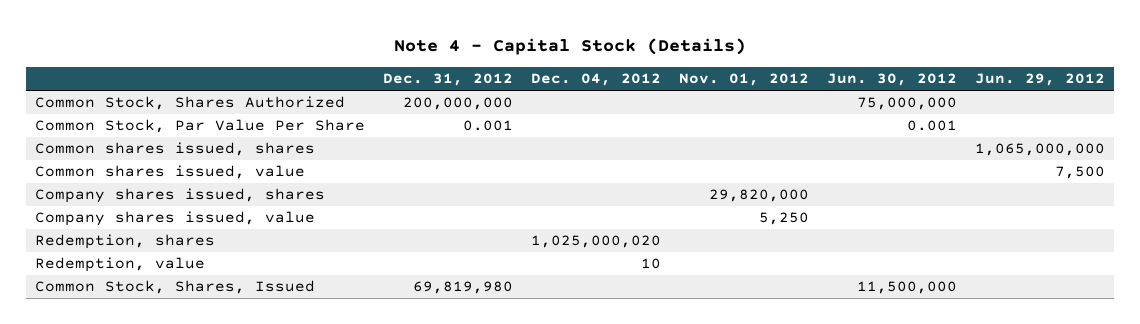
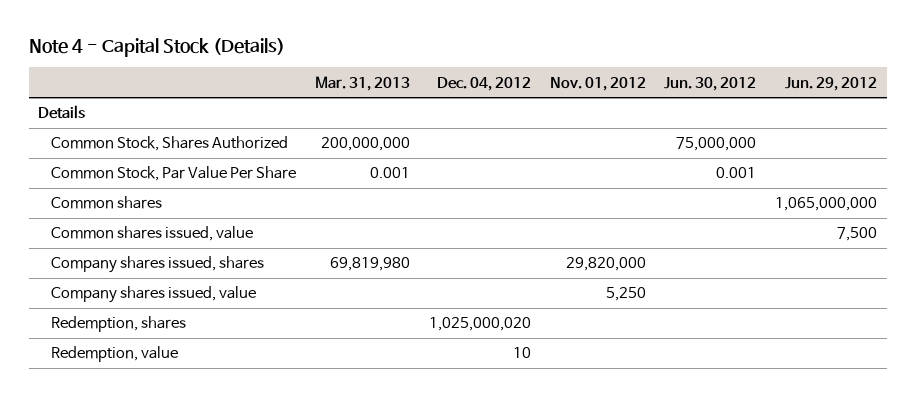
[383,73,514,87] Dec. 31, 2012 -> none
none -> [314,75,410,91] Mar. 31, 2013
none -> [38,105,86,120] Details
[35,142,316,157] Common shares issued, shares -> [51,196,163,210] Common shares
[35,280,316,295] Common Stock, Shares, Issued -> none

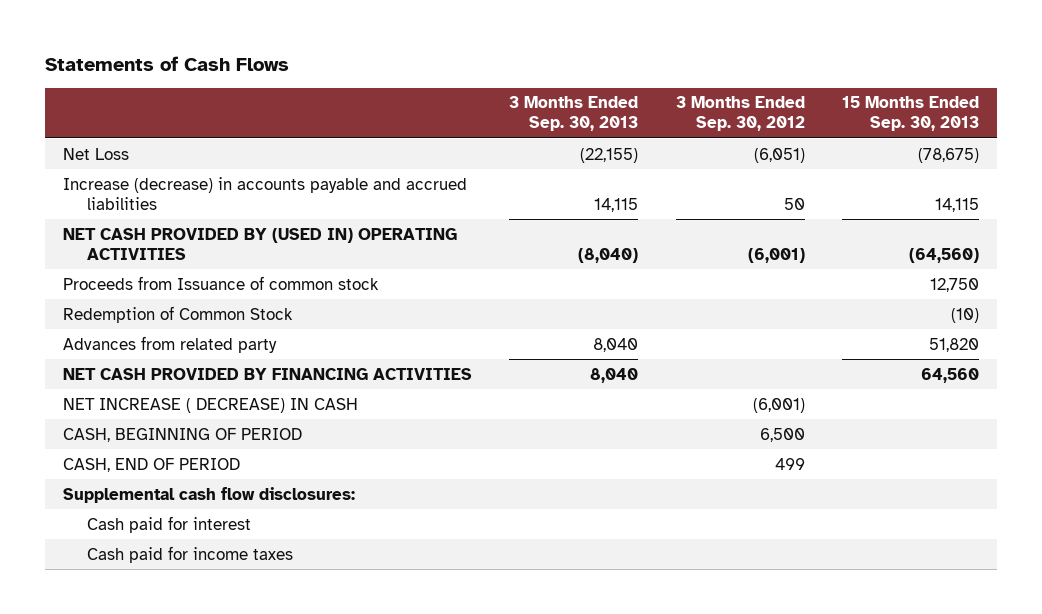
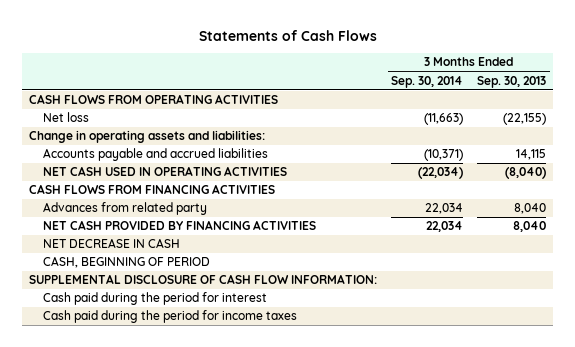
[675,96,805,132] 3 Months Ended Sep. 30, 2012 -> none
[841,96,979,132] 15 Months Ended Sep. 30, 2013 -> none
none -> [391,75,464,88] Sep. 30, 2014
[63,275,380,290] Proceeds from Issuance of common stock -> none
[63,305,294,323] Redemption of Common Stock -> none
none -> [29,94,279,105] CASH FLOWS FROM OPERATING ACTIVITIES
[63,147,130,160] Net Loss -> [42,112,89,123] Net loss
none -> [29,130,266,144] Change in operating assets and liabilities:
[63,176,468,210] Increase (decrease) in accounts payable and accrued liabilities -> [42,148,268,162] Accounts payable and accrued liabilities
[63,227,458,260] NET CASH PROVIDED BY (USED IN) OPERATING ACTIVITIES -> [42,166,287,177] NET CASH USED IN OPERATING ACTIVITIES
none -> [29,184,276,195] CASH FLOWS FROM FINANCING ACTIVITIES
[63,397,359,413] NET INCREASE ( DECREASE) IN CASH -> [42,238,180,249] NET DECREASE IN CASH
[63,457,241,472] CASH, END OF PERIOD -> none
[63,486,356,503] Supplemental cash flow disclosures: -> [29,274,378,285] SUPPLEMENTAL DISCLOSURE OF CASH FLOW INFORMATION:
[86,515,251,533] Cash paid for interest -> [42,292,267,306] Cash paid during the period for interest
[86,545,293,563] Cash paid for income taxes -> [42,310,297,324] Cash paid during the period for income taxes

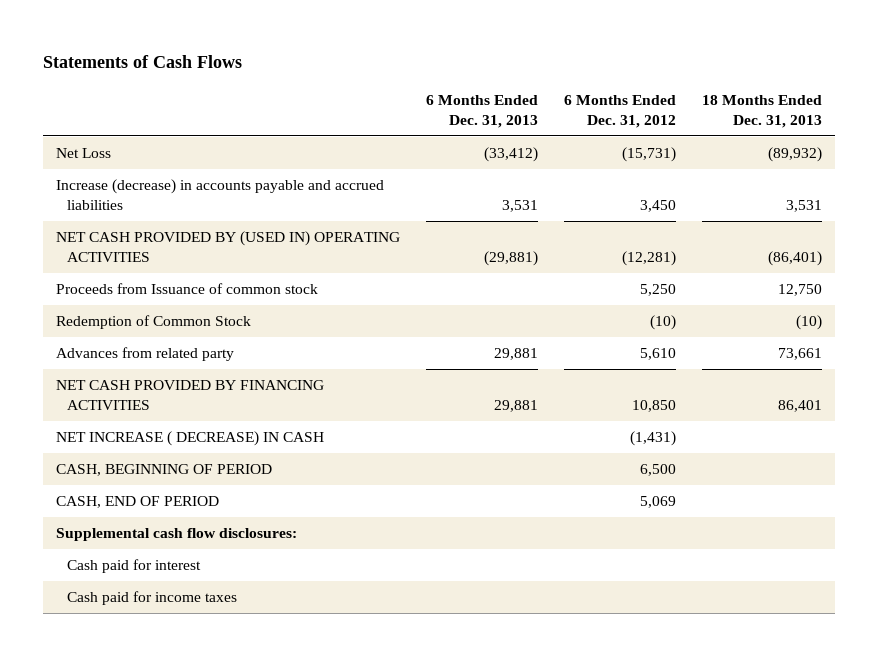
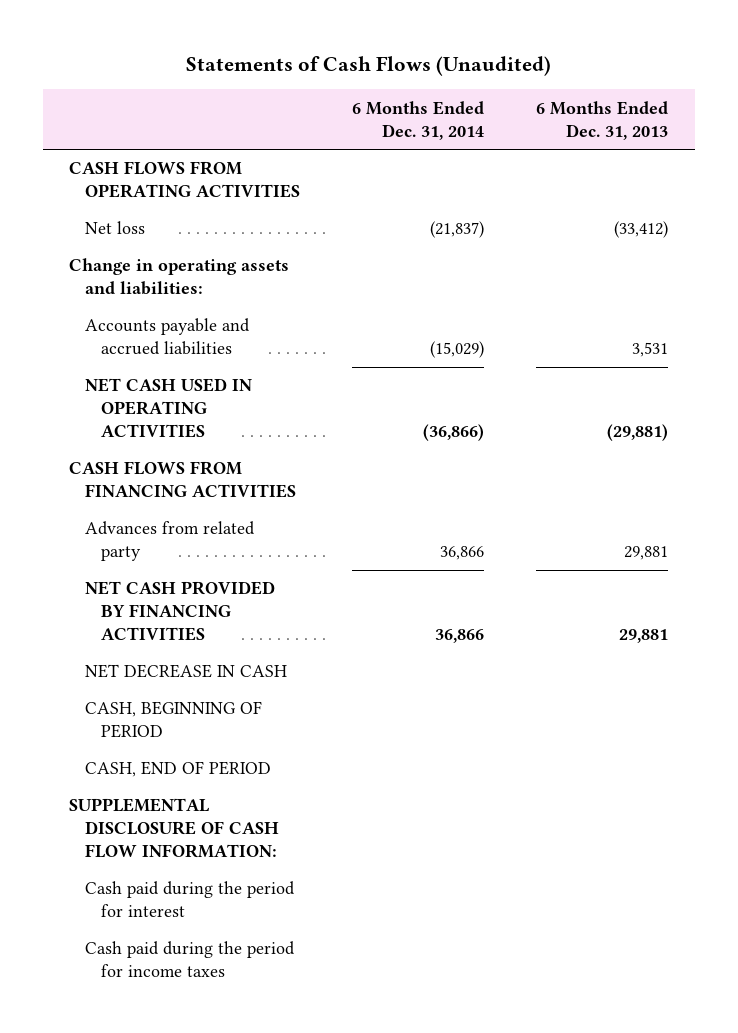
[43,54,243,68] Statements of Cash Flows -> [185,56,551,77] Statements of Cash Flows (Unaudited)
[564,94,677,128] 6 Months Ended Dec. 31, 2012 -> none
[701,94,822,128] 18 Months Ended Dec. 31, 2013 -> none
none -> [352,100,485,140] 6 Months Ended Dec. 31, 2014
[56,283,319,295] Proceeds from Issuance of common stock -> none
[56,315,252,330] Redemption of Common Stock -> none
none -> [69,161,300,199] CASH FLOWS FROM OPERATING ACTIVITIES
[56,148,112,159] Net Loss -> [84,221,145,235] Net loss
none -> [69,258,290,296] Change in operating assets and liabilities:
[56,179,385,211] Increase (decrease) in accounts payable and accrued liabilities -> [84,318,250,356] Accounts payable and accrued liabilities
[56,231,401,263] NET CASH PROVIDED BY (USED IN) OPERATING ACTIVITIES -> [84,378,252,439] NET CASH USED IN OPERATING ACTIVITIES
none -> [69,461,296,499] CASH FLOWS FROM FINANCING ACTIVITIES
[56,431,325,447] NET INCREASE ( DECREASE) IN CASH -> [84,664,287,679] NET DECREASE IN CASH
[56,528,298,542] Supplemental cash flow disclosures: -> [69,798,279,859] SUPPLEMENTAL DISCLOSURE OF CASH FLOW INFORMATION:
[67,559,202,574] Cash paid for interest -> [84,881,295,918] Cash paid during the period for interest
[67,591,238,606] Cash paid for income taxes -> [84,941,295,978] Cash paid during the period for income taxes

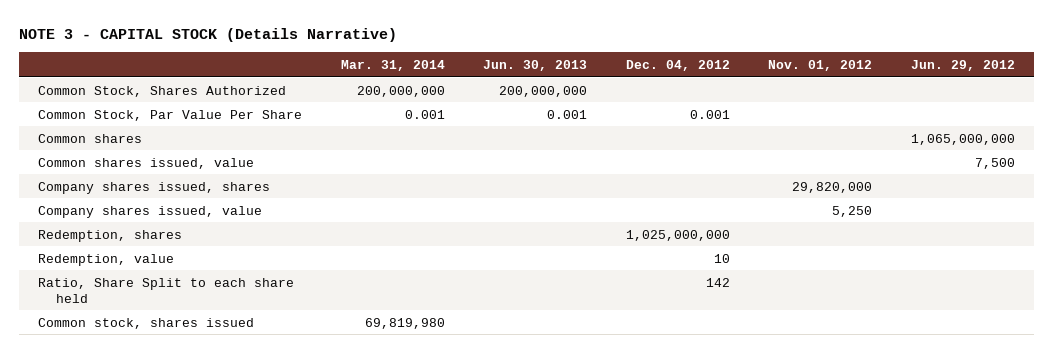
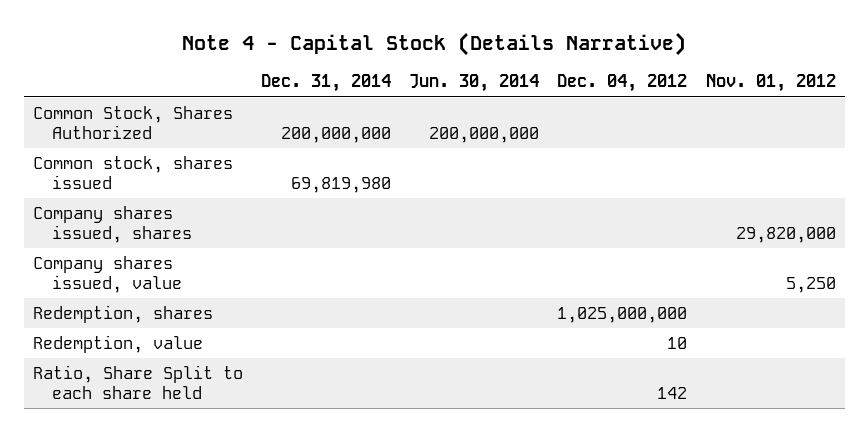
[19,28,398,43] NOTE 3 - CAPITAL STOCK (Details Narrative) -> [182,31,687,56] Note 4 - Capital Stock (Details Narrative)
[340,59,445,71] Mar. 31, 2014 -> none
[483,59,588,71] Jun. 30, 2013 -> none
[910,59,1015,71] Jun. 29, 2012 -> none
none -> [260,74,391,93] Dec. 31, 2014
none -> [409,74,540,93] Jun. 30, 2014
[38,109,303,121] Common Stock, Par Value Per Share -> none
[38,133,143,143] Common shares -> none
[38,157,255,169] Common shares issued, value -> none
[38,317,255,329] Common stock, shares issued -> [32,155,233,190] Common stock, shares issued

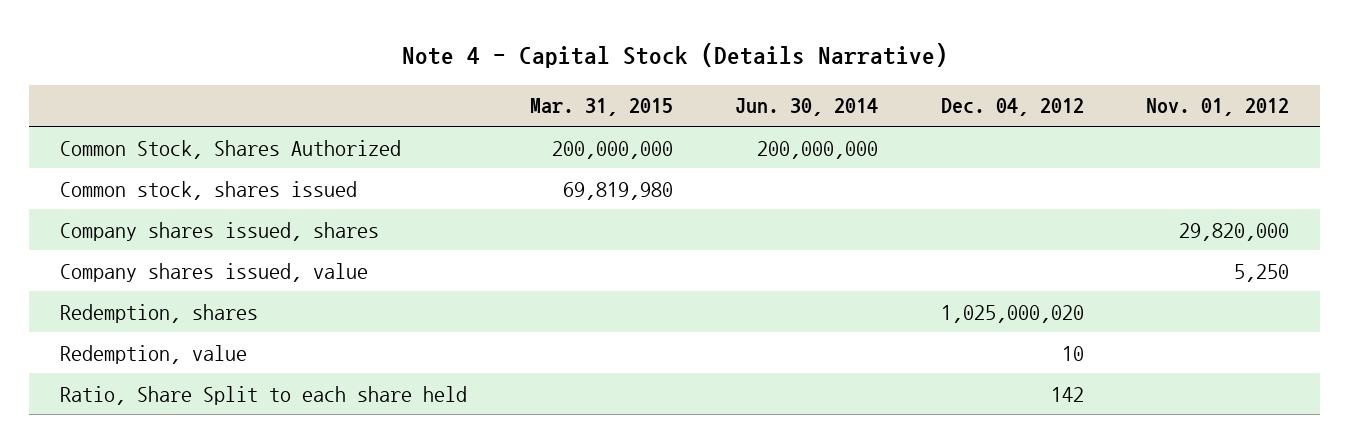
[260,74,391,93] Dec. 31, 2014 -> none
none -> [529,98,673,117] Mar. 31, 2015
[557,306,688,323] 1,025,000,000 -> [940,304,1084,323] 1,025,000,020

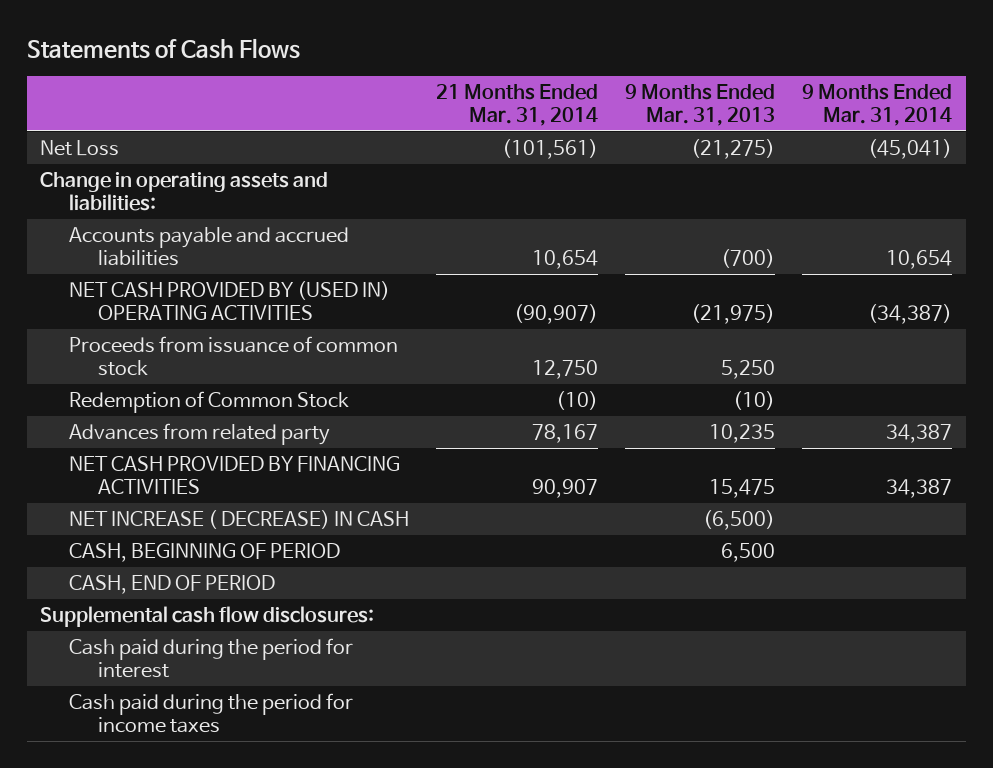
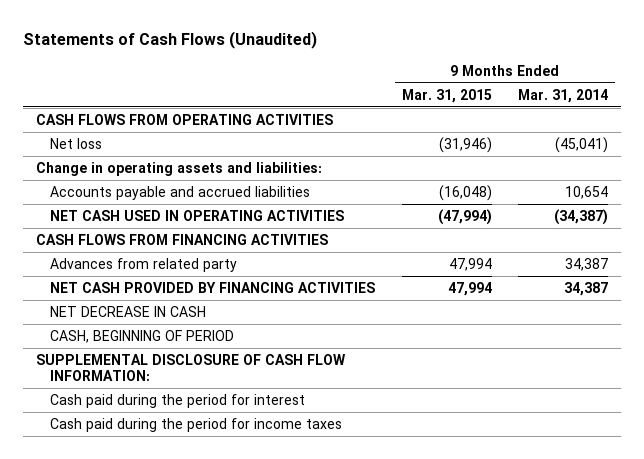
[26,37,300,59] Statements of Cash Flows -> [23,30,318,49] Statements of Cash Flows (Unaudited)
[436,83,599,126] 21 Months Ended Mar. 31, 2014 -> none
[625,83,776,126] 9 Months Ended Mar. 31, 2013 -> none
none -> [401,88,492,103] Mar. 31, 2015
none -> [36,114,334,126] CASH FLOWS FROM OPERATING ACTIVITIES
[40,139,120,156] Net Loss -> [50,138,103,150] Net loss
[68,335,398,376] Proceeds from issuance of common stock -> none
[68,390,349,413] Redemption of Common Stock -> none
[68,280,390,320] NET CASH PROVIDED BY (USED IN) OPERATING ACTIVITIES -> [50,210,345,222] NET CASH USED IN OPERATING ACTIVITIES
none -> [36,234,329,246] CASH FLOWS FROM FINANCING ACTIVITIES
[68,509,409,529] NET INCREASE ( DECREASE) IN CASH -> [50,306,207,318] NET DECREASE IN CASH
[68,574,275,594] CASH, END OF PERIOD -> none
[40,605,375,627] Supplemental cash flow disclosures: -> [36,354,347,382] SUPPLEMENTAL DISCLOSURE OF CASH FLOW INFORMATION:

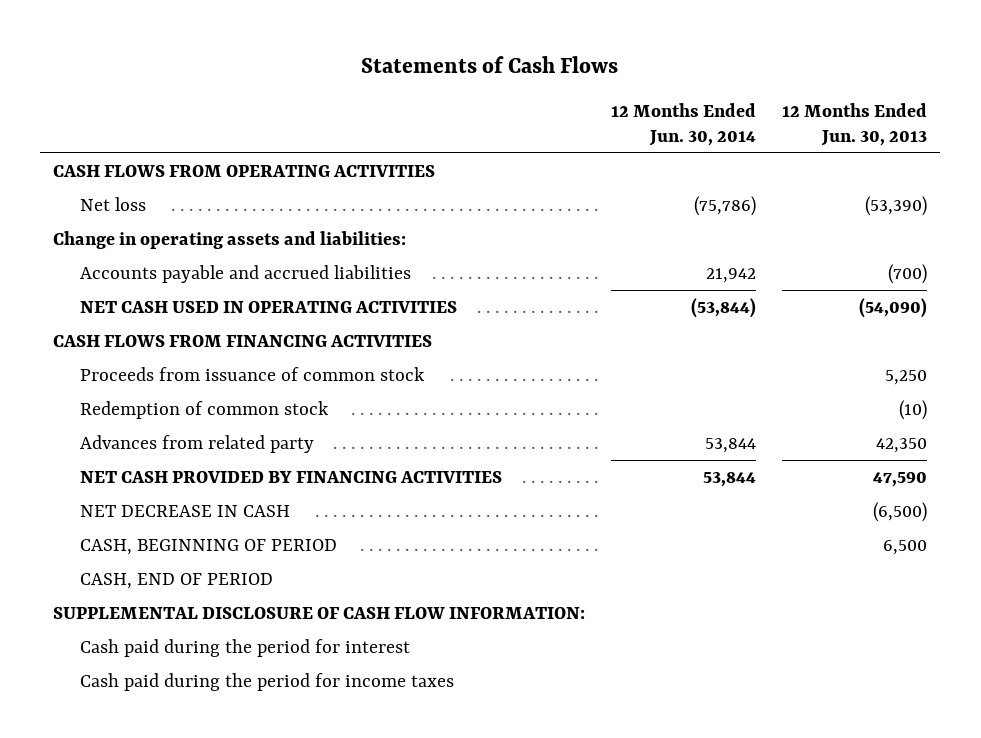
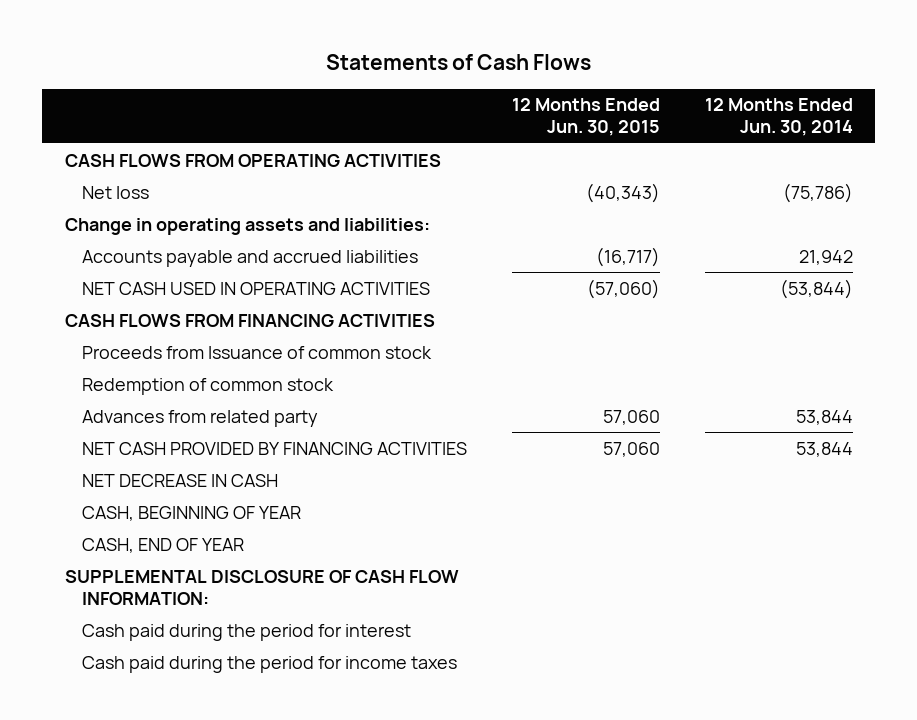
[782,102,928,146] 12 Months Ended Jun. 30, 2013 -> none
none -> [511,98,660,137] 12 Months Ended Jun. 30, 2015
[79,366,425,381] Proceeds from issuance of common stock -> [81,345,432,359] Proceeds from Issuance of common stock
[79,538,337,555] CASH, BEGINNING OF PERIOD -> [81,505,301,521] CASH, BEGINNING OF YEAR
[79,572,273,589] CASH, END OF PERIOD -> [81,537,244,553] CASH, END OF YEAR

